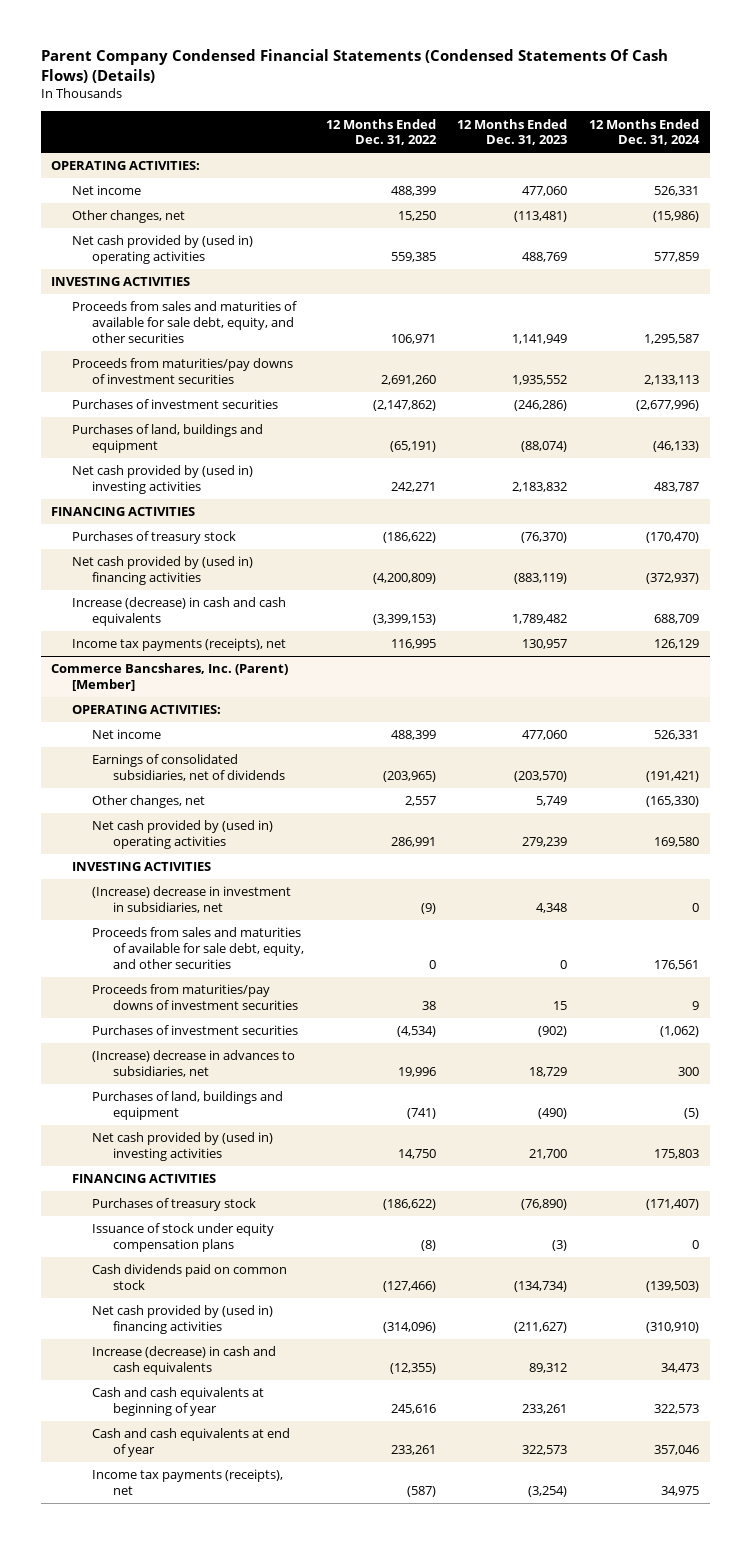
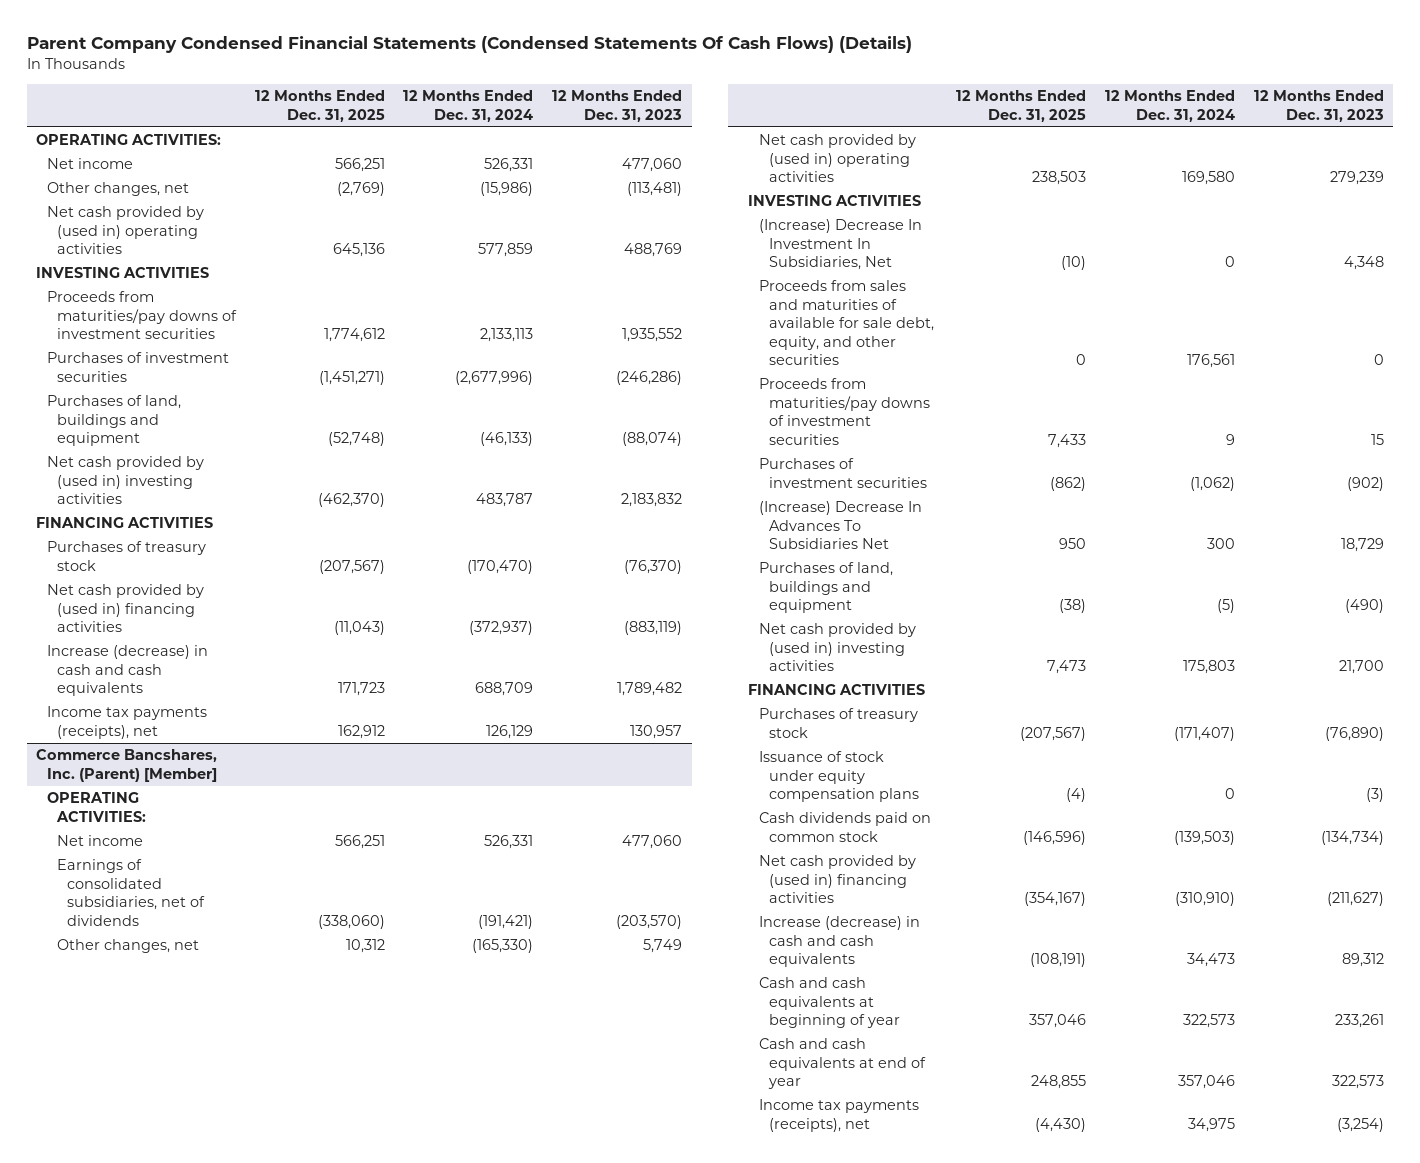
[325,118,437,146] 12 Months Ended Dec. 31, 2022 -> none
none -> [254,90,385,122] 12 Months Ended Dec. 31, 2025
[71,301,297,343] Proceeds from sales and maturities of available for sale debt, equity, and other securities -> none
[92,886,292,914] (Increase) decrease in investment in subsidiaries, net -> [758,219,922,271] (Increase) Decrease In Investment In Subsidiaries, Net
[92,1050,296,1078] (Increase) decrease in advances to subsidiaries, net -> [758,501,922,550] (Increase) Decrease In Advances To Subsidiaries Net

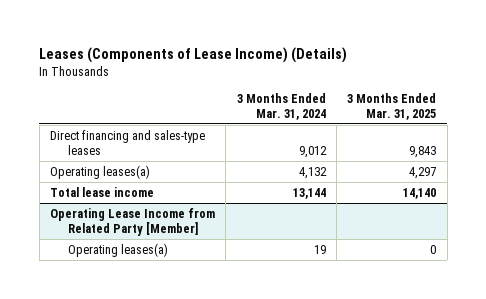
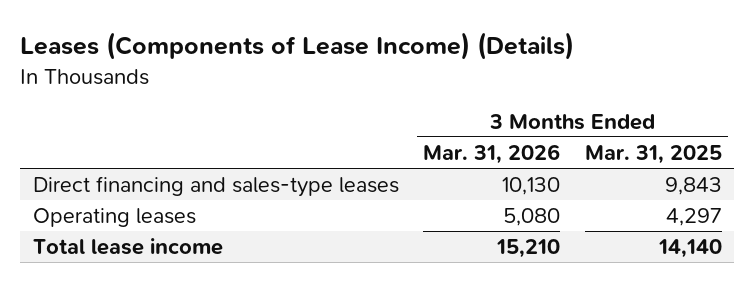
[236,93,326,120] 3 Months Ended Mar. 31, 2024 -> none
none -> [423,143,561,164] Mar. 31, 2026
[49,164,150,179] Operating leases(a) -> [32,208,196,228] Operating leases
[49,207,215,236] Operating Lease Income from Related Party [Member] -> none
[68,242,169,257] Operating leases(a) -> none

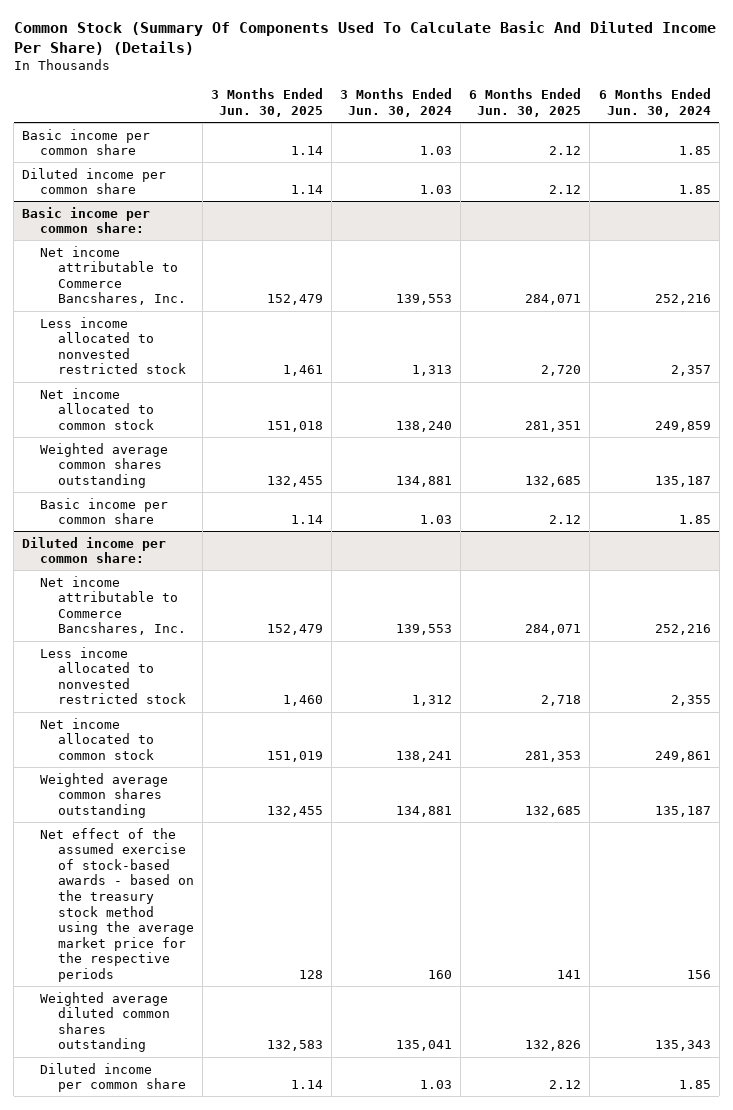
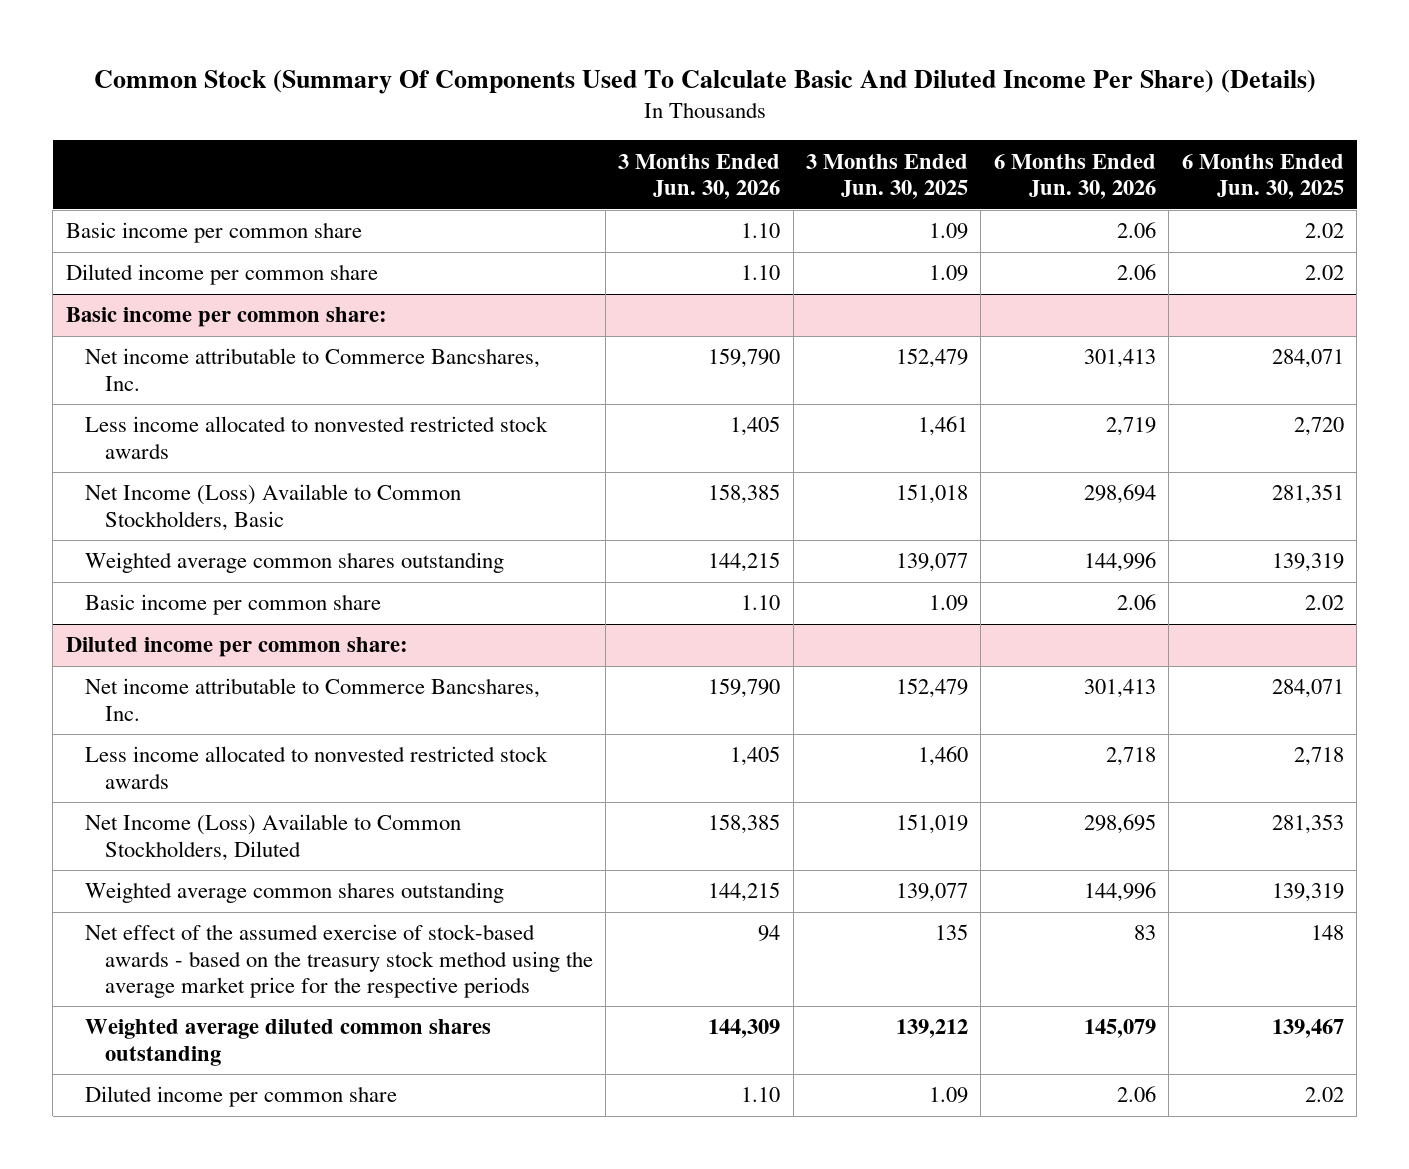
[340,88,453,117] 3 Months Ended Jun. 30, 2024 -> none
[598,88,711,117] 6 Months Ended Jun. 30, 2024 -> none
none -> [618,153,781,200] 3 Months Ended Jun. 30, 2026
none -> [993,153,1156,200] 6 Months Ended Jun. 30, 2026
[290,146,323,156] 1.14 -> [929,223,969,240] 1.09
[549,146,582,156] 2.12 -> [1304,223,1344,239] 2.02
[290,185,323,195] 1.14 -> [929,265,969,282] 1.09
[549,185,582,195] 2.12 -> [1304,265,1344,281] 2.02
[39,316,186,375] Less income allocated to nonvested restricted stock -> [85,416,549,459] Less income allocated to nonvested restricted stock awards
[39,387,154,430] Net income allocated to common stock -> [85,484,462,531] Net Income (Loss) Available to Common Stockholders, Basic
[266,475,323,487] 132,455 -> [896,553,969,573] 139,077
[525,475,582,487] 132,685 -> [1271,553,1344,573] 139,319
[290,515,323,525] 1.14 -> [929,595,969,612] 1.09
[549,515,582,525] 2.12 -> [1304,595,1344,611] 2.02
[39,646,186,705] Less income allocated to nonvested restricted stock -> [85,746,549,789] Less income allocated to nonvested restricted stock awards
[39,717,154,760] Net income allocated to common stock -> [85,814,462,861] Net Income (Loss) Available to Common Stockholders, Diluted
[266,805,323,817] 132,455 -> [896,883,969,903] 139,077
[525,805,582,817] 132,685 -> [1271,883,1344,903] 139,319
[298,970,323,980] 128 -> [935,924,969,941] 135
[557,970,582,980] 141 -> [1310,925,1344,941] 148
[266,1040,323,1052] 132,583 -> [896,1019,969,1039] 139,212
[525,1040,582,1052] 132,826 -> [1271,1019,1344,1039] 139,467
[290,1080,323,1090] 1.14 -> [929,1087,969,1104] 1.09
[549,1080,582,1090] 2.12 -> [1304,1087,1344,1103] 2.02

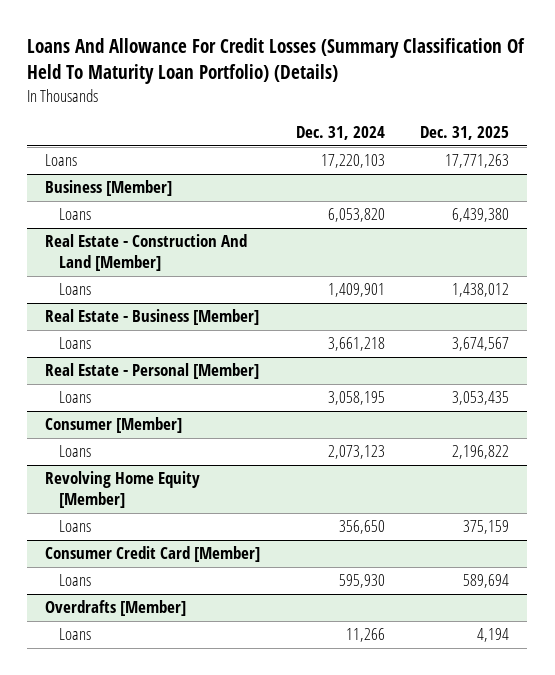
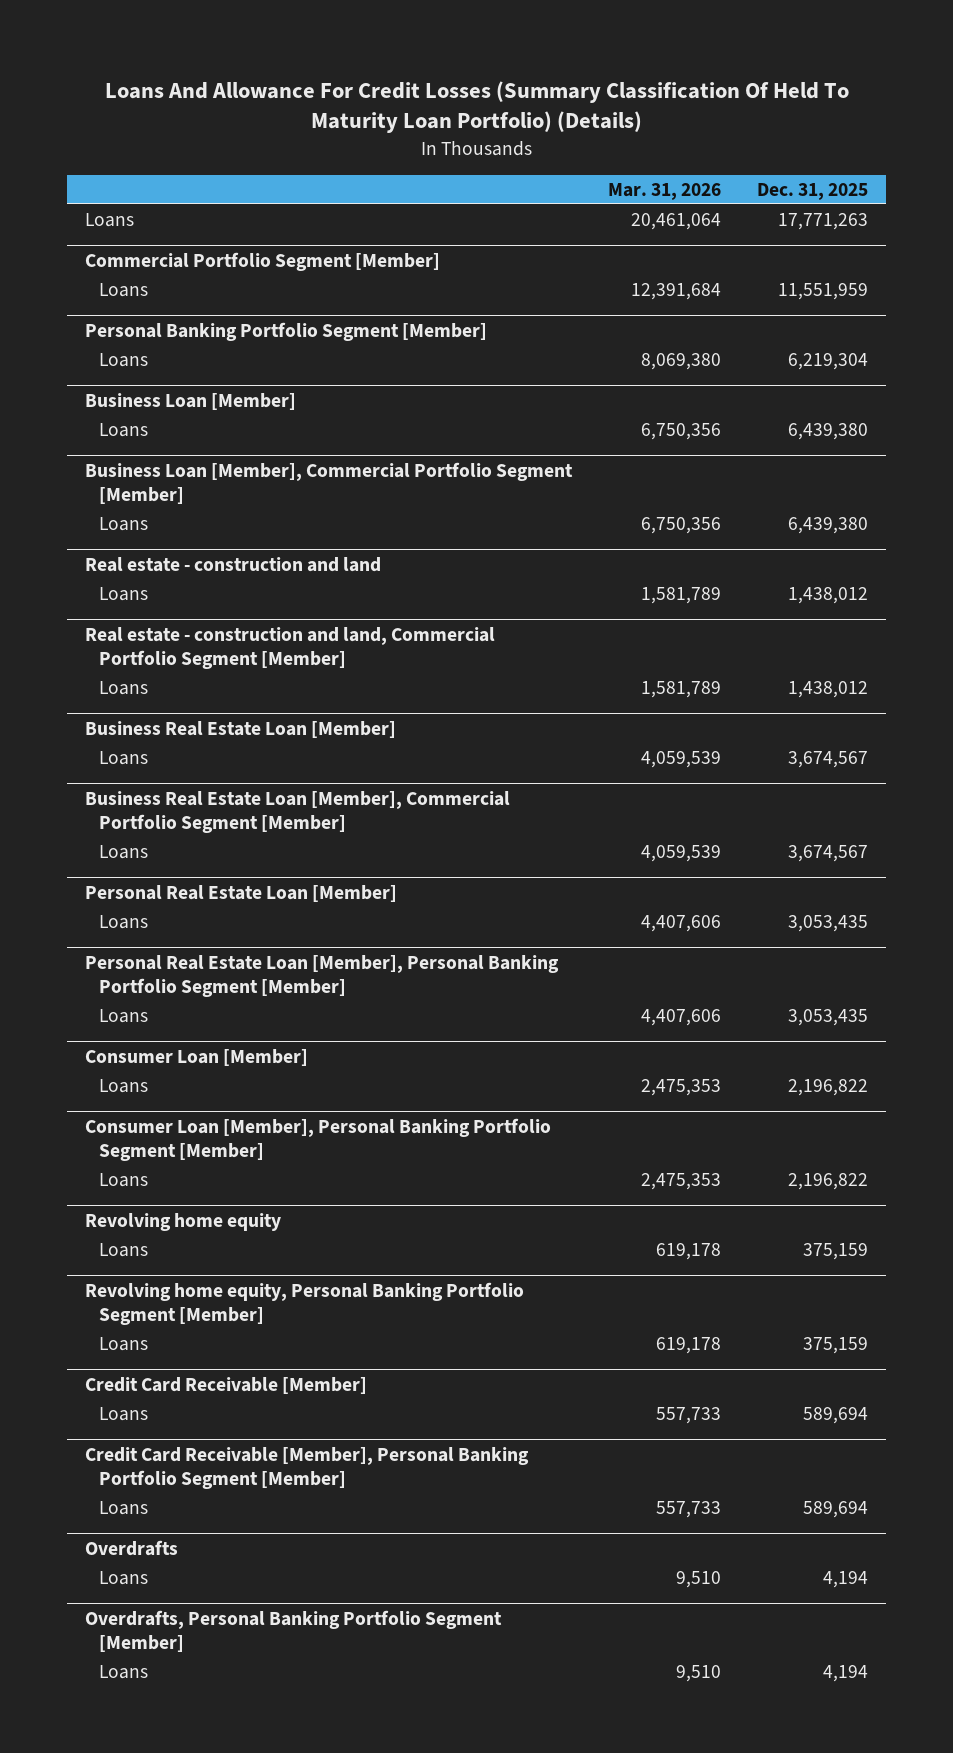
[295,126,385,141] Dec. 31, 2024 -> none
none -> [608,182,722,200] Mar. 31, 2026
none -> [85,251,441,271] Commercial Portfolio Segment [Member]
none -> [99,283,149,298] Loans
none -> [85,321,488,341] Personal Banking Portfolio Segment [Member]
none -> [99,353,149,368] Loans
[45,180,173,197] Business [Member] -> [85,392,297,410] Business Loan [Member]
none -> [85,461,574,504] Business Loan [Member], Commercial Portfolio Segment [Member]
none -> [99,517,149,532] Loans
[45,234,248,272] Real Estate - Construction And Land [Member] -> [85,556,382,572] Real estate - construction and land
none -> [85,626,496,669] Real estate - construction and land, Commercial Portfolio Segment [Member]
none -> [99,681,149,696] Loans
[45,309,260,326] Real Estate - Business [Member] -> [85,720,397,738] Business Real Estate Loan [Member]
none -> [85,790,511,833] Business Real Estate Loan [Member], Commercial Portfolio Segment [Member]
none -> [99,845,149,860] Loans
[45,363,260,380] Real Estate - Personal [Member] -> [85,884,398,902] Personal Real Estate Loan [Member]
none -> [85,954,560,997] Personal Real Estate Loan [Member], Personal Banking Portfolio Segment [Member]
none -> [99,1009,149,1024] Loans
[45,417,183,434] Consumer [Member] -> [85,1048,309,1066] Consumer Loan [Member]
none -> [85,1117,552,1161] Consumer Loan [Member], Personal Banking Portfolio Segment [Member]
none -> [99,1173,149,1188] Loans
[45,471,201,509] Revolving Home Equity [Member] -> [85,1212,282,1231] Revolving home equity
none -> [85,1281,525,1325] Revolving home equity, Personal Banking Portfolio Segment [Member]
none -> [99,1337,149,1352] Loans
[45,546,261,563] Consumer Credit Card [Member] -> [85,1376,368,1394] Credit Card Receivable [Member]
none -> [85,1446,530,1489] Credit Card Receivable [Member], Personal Banking Portfolio Segment [Member]
none -> [99,1501,149,1516] Loans
[45,600,187,617] Overdrafts [Member] -> [85,1539,179,1556] Overdrafts
none -> [85,1609,503,1652] Overdrafts, Personal Banking Portfolio Segment [Member]
none -> [99,1665,149,1680] Loans

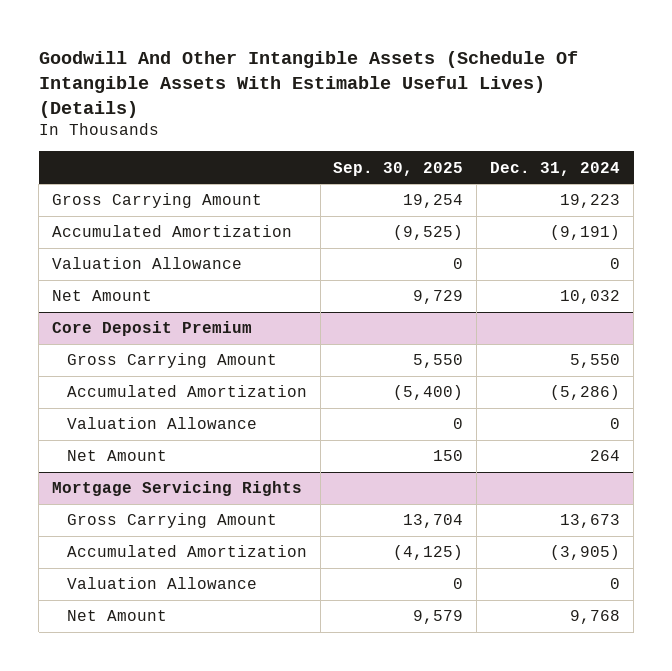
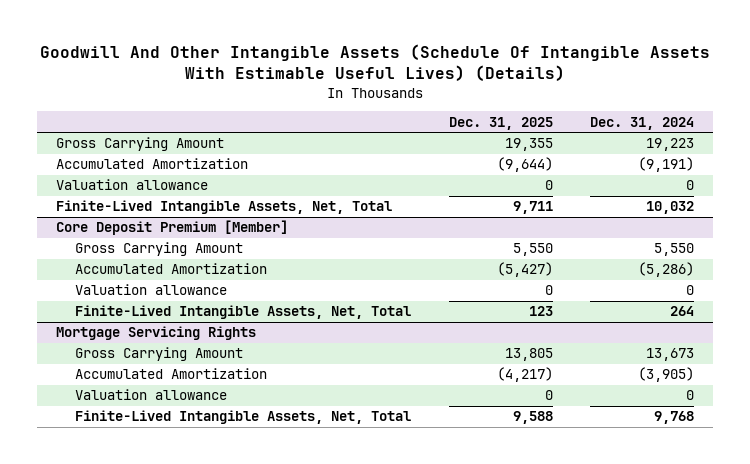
[333,161,464,176] Sep. 30, 2025 -> none
none -> [448,116,553,130] Dec. 31, 2025
[51,257,242,270] Valuation Allowance -> [56,179,209,191] Valuation allowance
[51,290,152,302] Net Amount -> [56,200,393,215] Finite-Lived Intangible Assets, Net, Total
[51,321,252,337] Core Deposit Premium -> [56,220,289,236] Core Deposit Premium [Member]
[66,417,257,430] Valuation Allowance -> [75,284,228,296] Valuation allowance
[66,450,167,462] Net Amount -> [75,305,412,320] Finite-Lived Intangible Assets, Net, Total
[66,577,257,590] Valuation Allowance -> [75,389,228,401] Valuation allowance
[66,610,167,622] Net Amount -> [75,410,412,425] Finite-Lived Intangible Assets, Net, Total

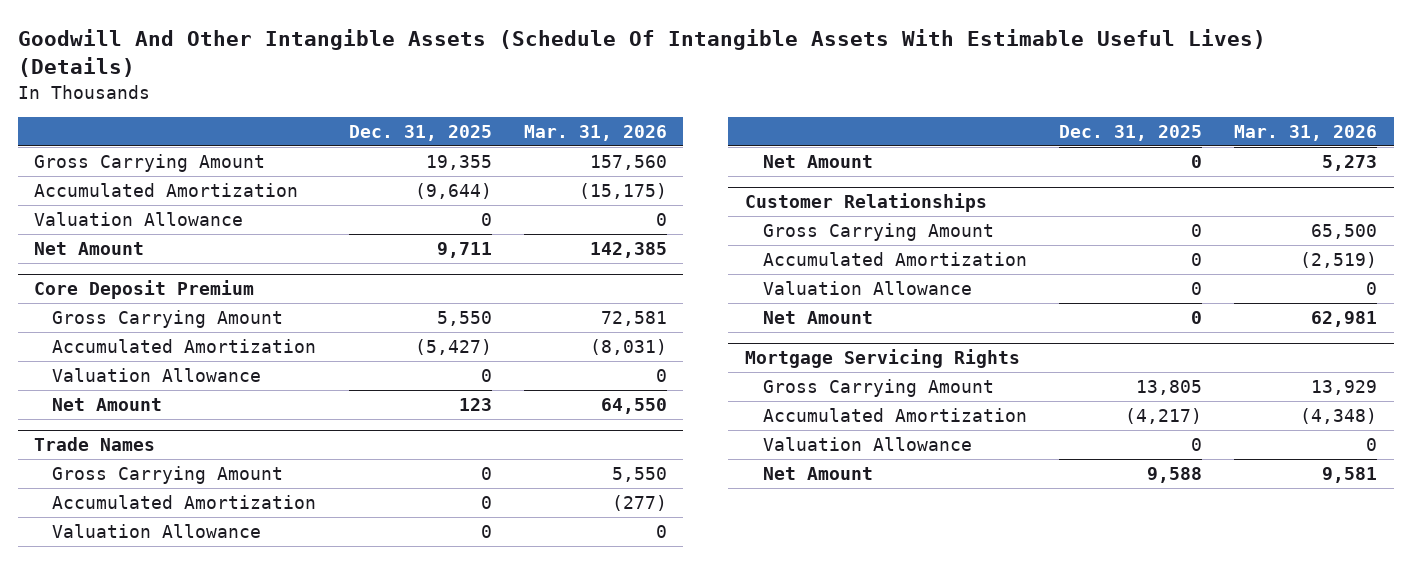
[590,116,695,130] Dec. 31, 2024 -> none
none -> [523,125,667,142] Mar. 31, 2026
[56,179,209,191] Valuation allowance -> [34,211,244,226] Valuation Allowance
[56,200,393,215] Finite-Lived Intangible Assets, Net, Total -> [34,241,145,255] Net Amount
[56,220,289,236] Core Deposit Premium [Member] -> [34,280,255,300] Core Deposit Premium
[75,284,228,296] Valuation allowance -> [52,367,262,382] Valuation Allowance
[75,305,412,320] Finite-Lived Intangible Assets, Net, Total -> [52,397,163,411] Net Amount
none -> [34,437,156,452] Trade Names
none -> [52,465,284,484] Gross Carrying Amount
none -> [52,494,317,509] Accumulated Amortization
none -> [52,523,262,538] Valuation Allowance
none -> [762,154,873,168] Net Amount
none -> [744,193,987,213] Customer Relationships
none -> [762,222,994,241] Gross Carrying Amount
none -> [762,251,1027,266] Accumulated Amortization
none -> [762,280,972,295] Valuation Allowance
none -> [762,310,873,324] Net Amount
[75,389,228,401] Valuation allowance -> [762,436,972,451] Valuation Allowance
[75,410,412,425] Finite-Lived Intangible Assets, Net, Total -> [762,466,873,480] Net Amount

